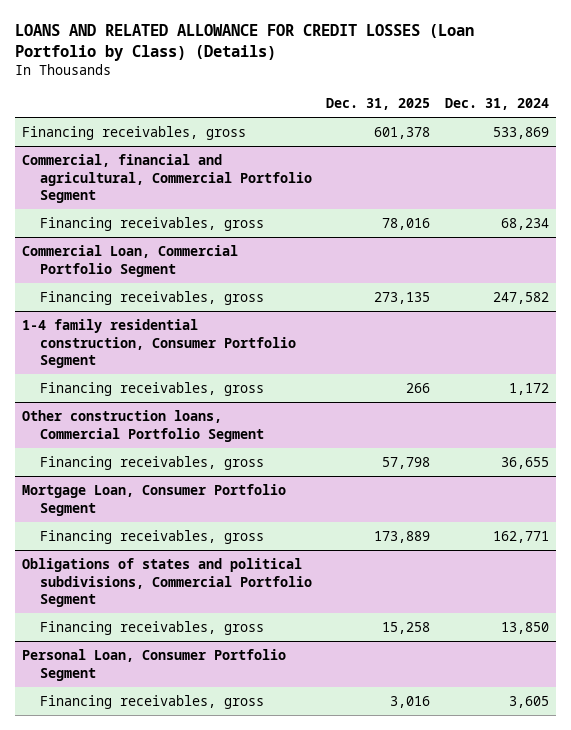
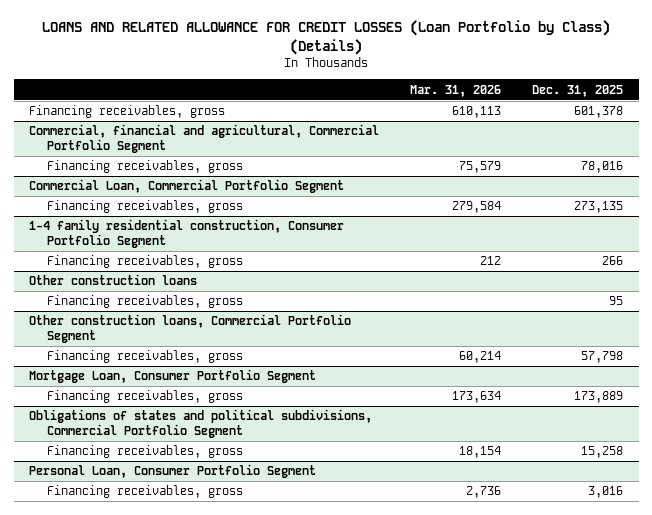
[445,98,550,111] Dec. 31, 2024 -> none
none -> [410,84,502,97] Mar. 31, 2026
none -> [29,274,198,286] Other construction loans
none -> [47,295,244,309] Financing receivables, gross

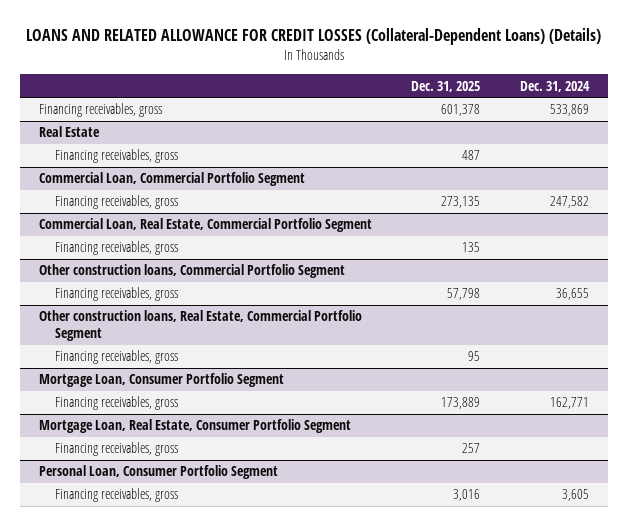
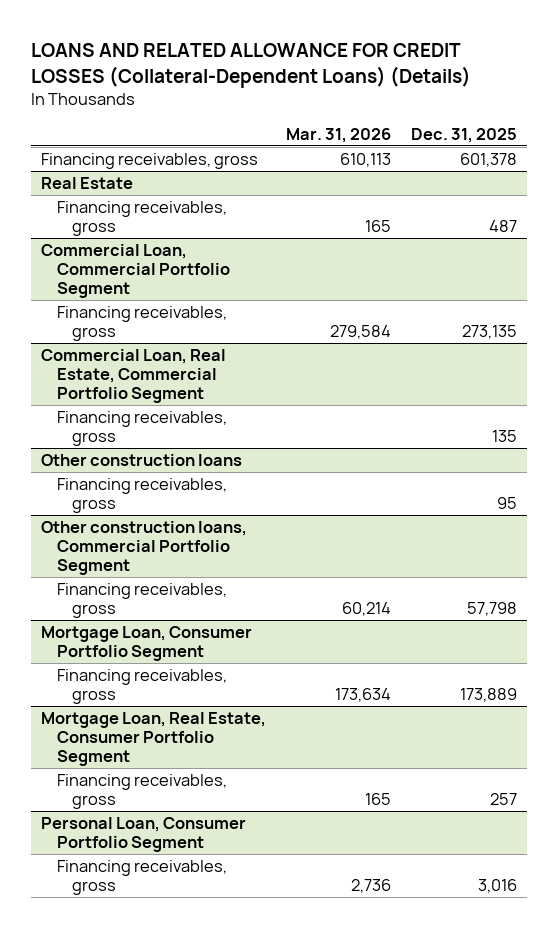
[519,80,590,92] Dec. 31, 2024 -> none
none -> [286,127,392,143] Mar. 31, 2026
none -> [41,454,243,467] Other construction loans
none -> [56,478,227,514] Financing receivables, gross
[39,310,363,342] Other construction loans, Real Estate, Commercial Portfolio Segment -> none
[54,350,178,365] Financing receivables, gross -> none

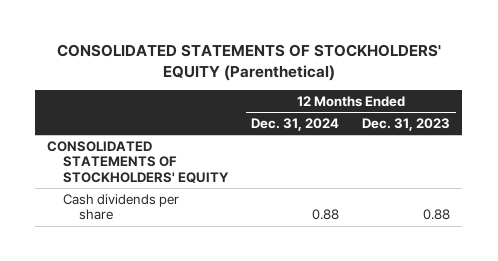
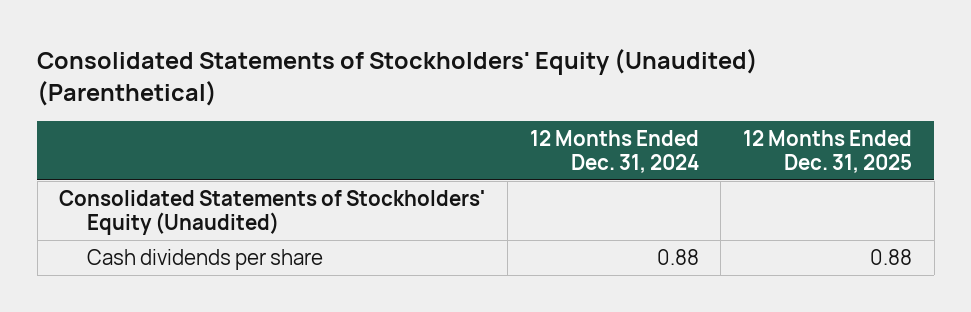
[56,44,441,81] CONSOLIDATED STATEMENTS OF STOCKHOLDERS' EQUITY (Parenthetical) -> [37,49,759,106] Consolidated Statements of Stockholders' Equity (Unaudited) (Parenthetical)
[362,118,451,132] Dec. 31, 2023 -> none
none -> [742,130,912,173] 12 Months Ended Dec. 31, 2025
[47,140,230,183] CONSOLIDATED STATEMENTS OF STOCKHOLDERS' EQUITY -> [59,189,486,235] Consolidated Statements of Stockholders' Equity (Unaudited)

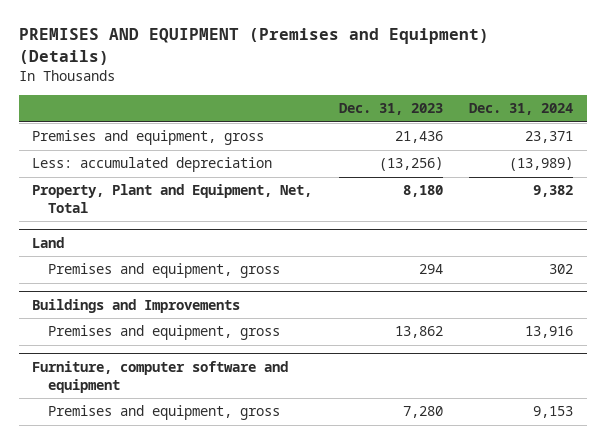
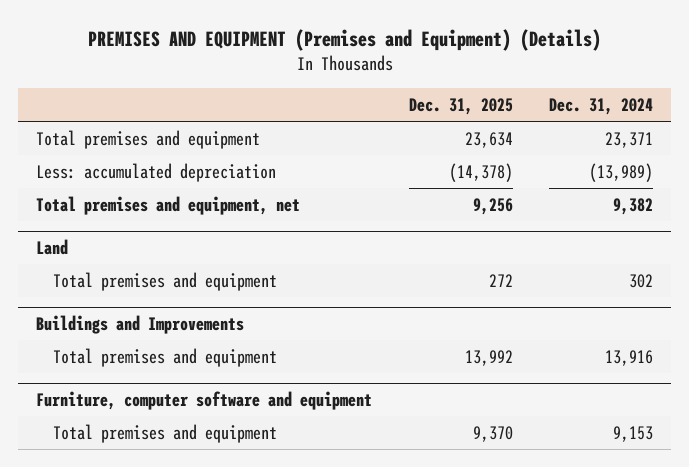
[338,103,443,116] Dec. 31, 2023 -> none
none -> [408,98,513,116] Dec. 31, 2025
[31,130,264,146] Premises and equipment, gross -> [36,129,261,149] Total premises and equipment
[31,184,312,213] Property, Plant and Equipment, Net, Total -> [36,195,301,215] Total premises and equipment, net
[47,263,280,279] Premises and equipment, gross -> [52,271,277,291] Total premises and equipment
[47,325,280,341] Premises and equipment, gross -> [52,347,277,367] Total premises and equipment
[47,405,280,421] Premises and equipment, gross -> [52,423,277,443] Total premises and equipment

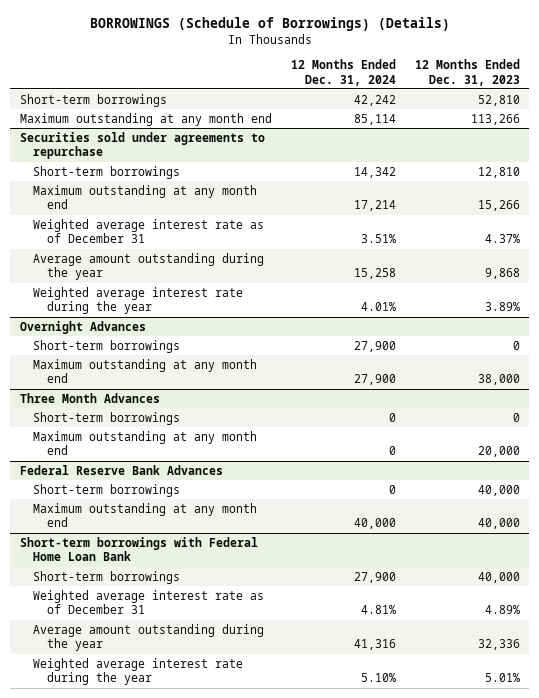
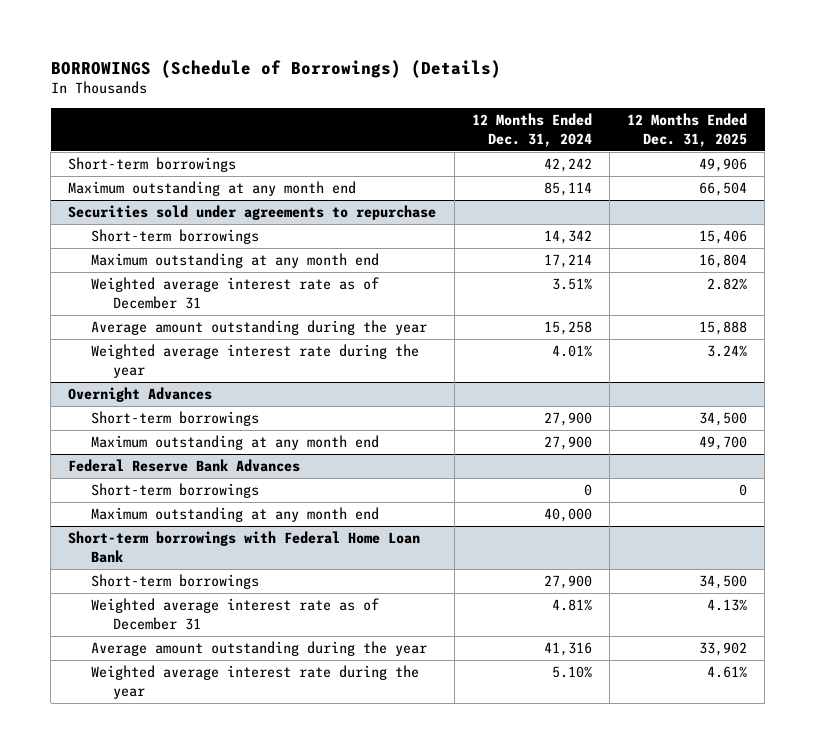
[414,58,520,86] 12 Months Ended Dec. 31, 2023 -> none
none -> [627,112,748,147] 12 Months Ended Dec. 31, 2025
[19,392,160,403] Three Month Advances -> none
[33,411,181,425] Short-term borrowings -> none
[33,430,258,456] Maximum outstanding at any month end -> none

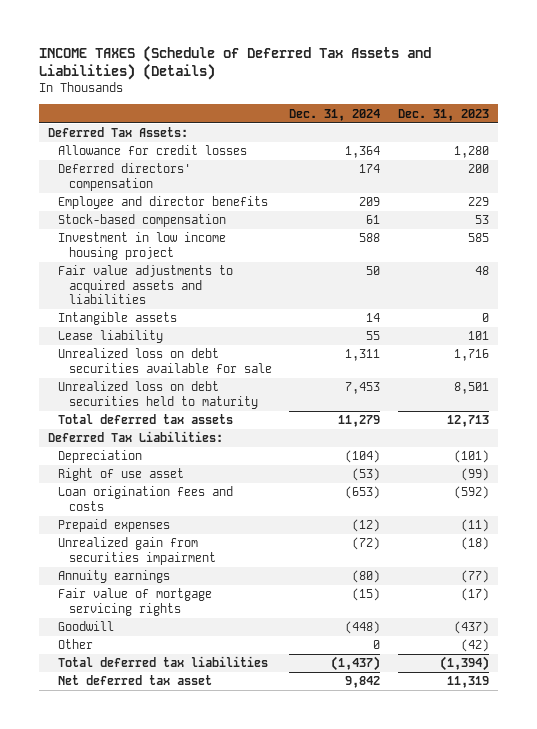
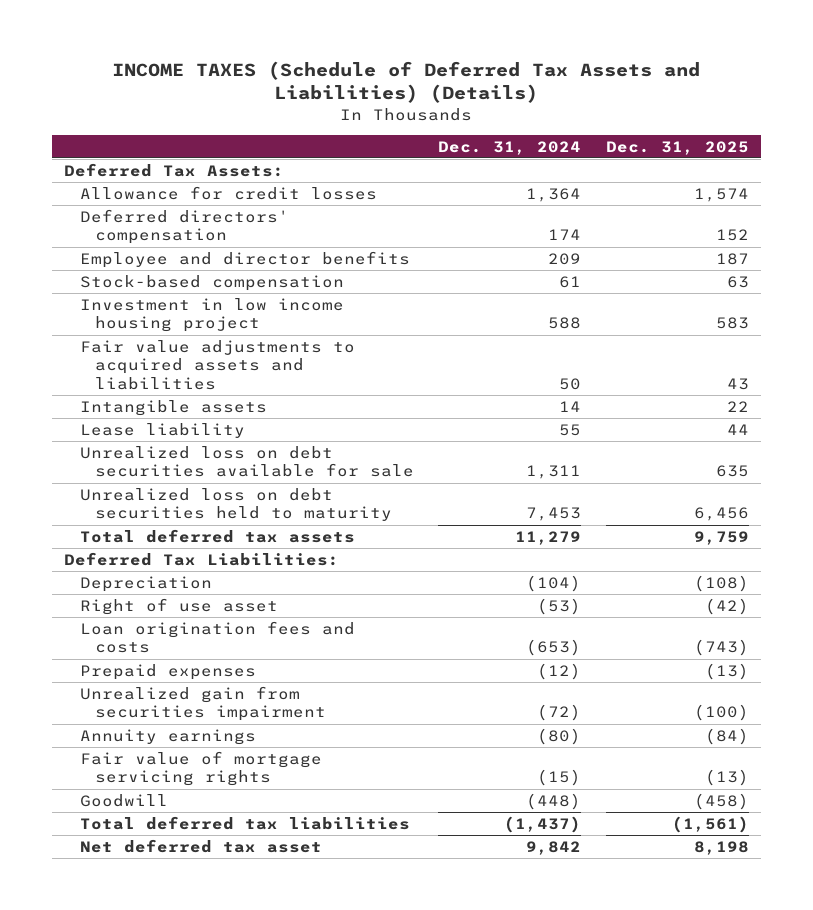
[397,108,489,121] Dec. 31, 2023 -> none
none -> [605,140,749,155] Dec. 31, 2025
[58,639,94,650] Other -> none

